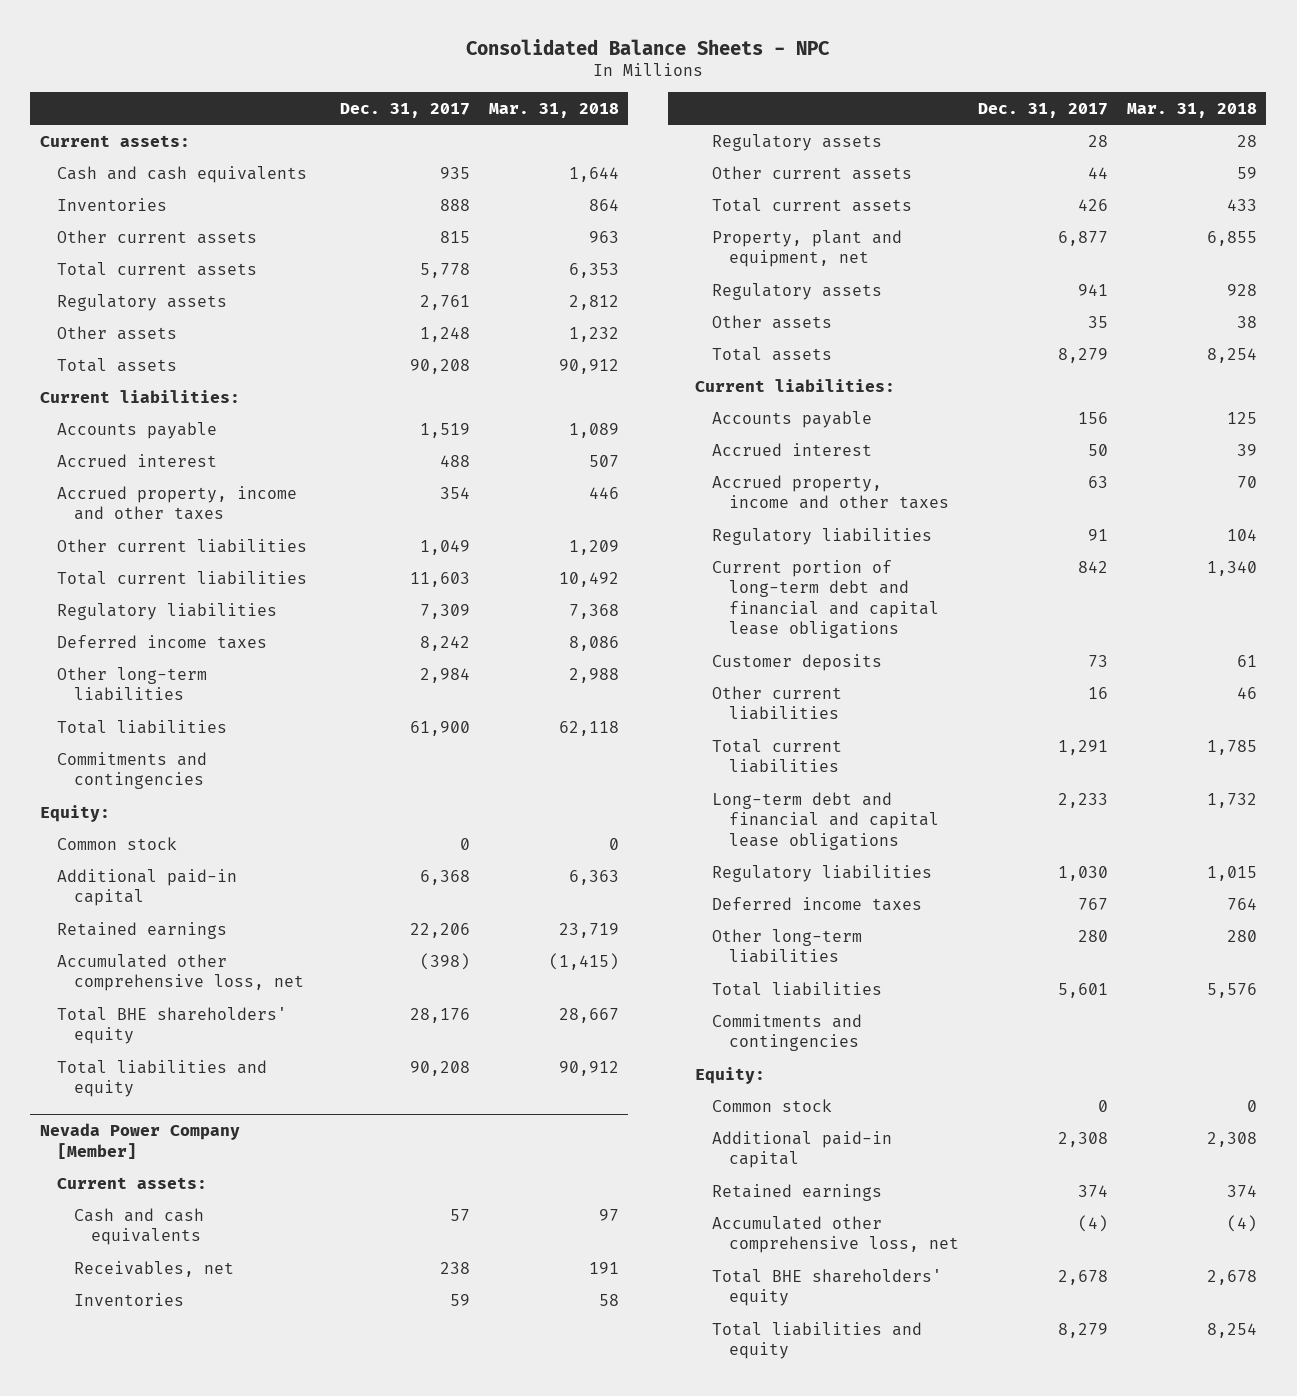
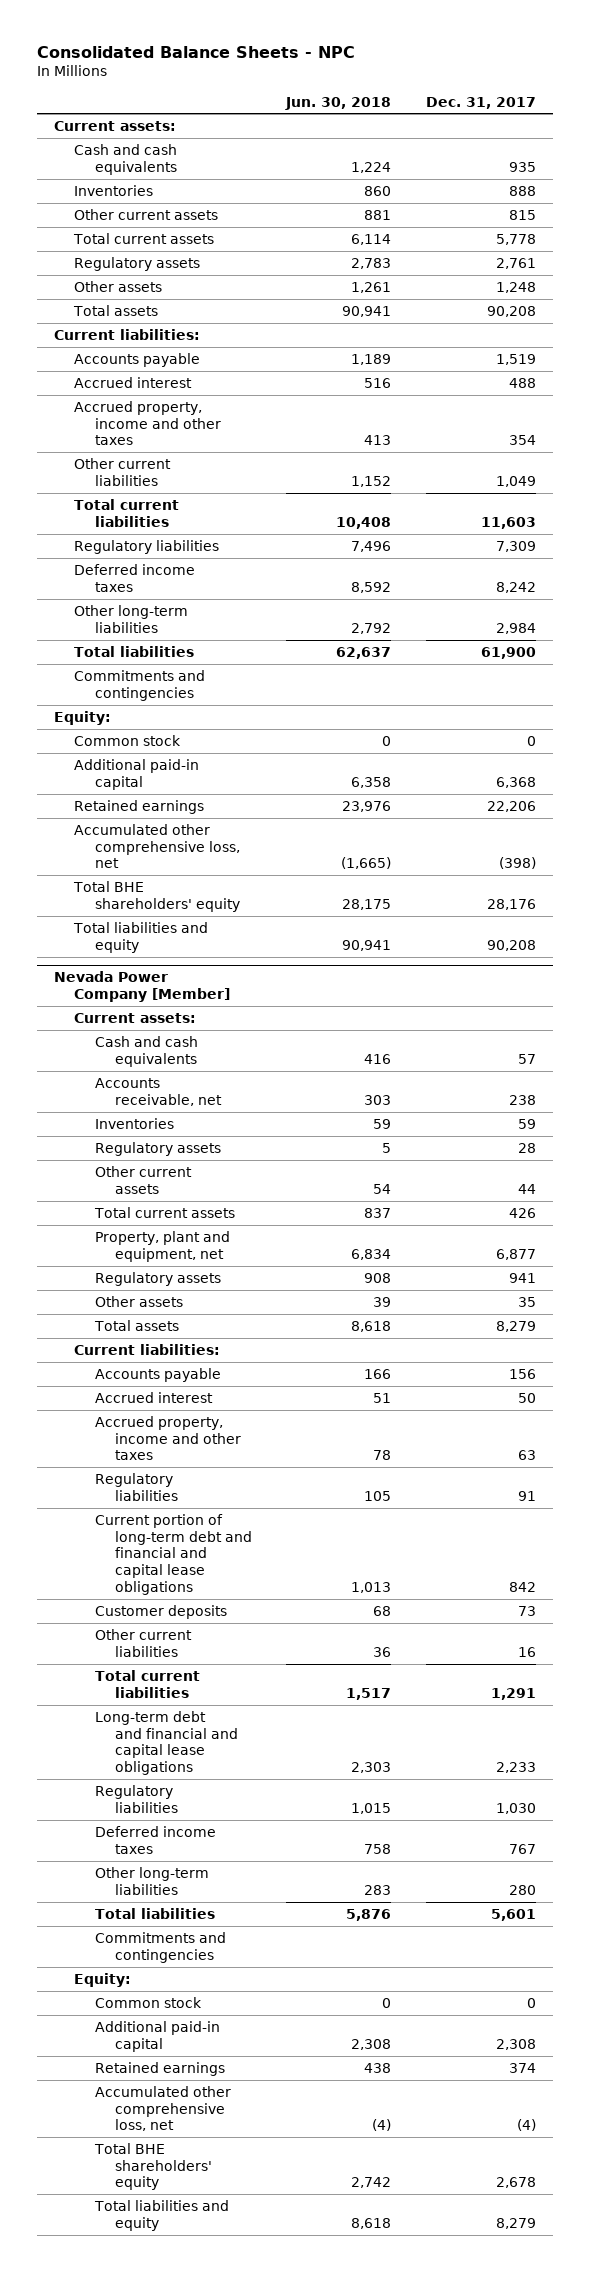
[488,102,619,118] Mar. 31, 2018 -> none
none -> [285,96,392,110] Jun. 30, 2018
[73,1260,234,1277] Receivables, net -> [94,1077,222,1106] Accounts receivable, net

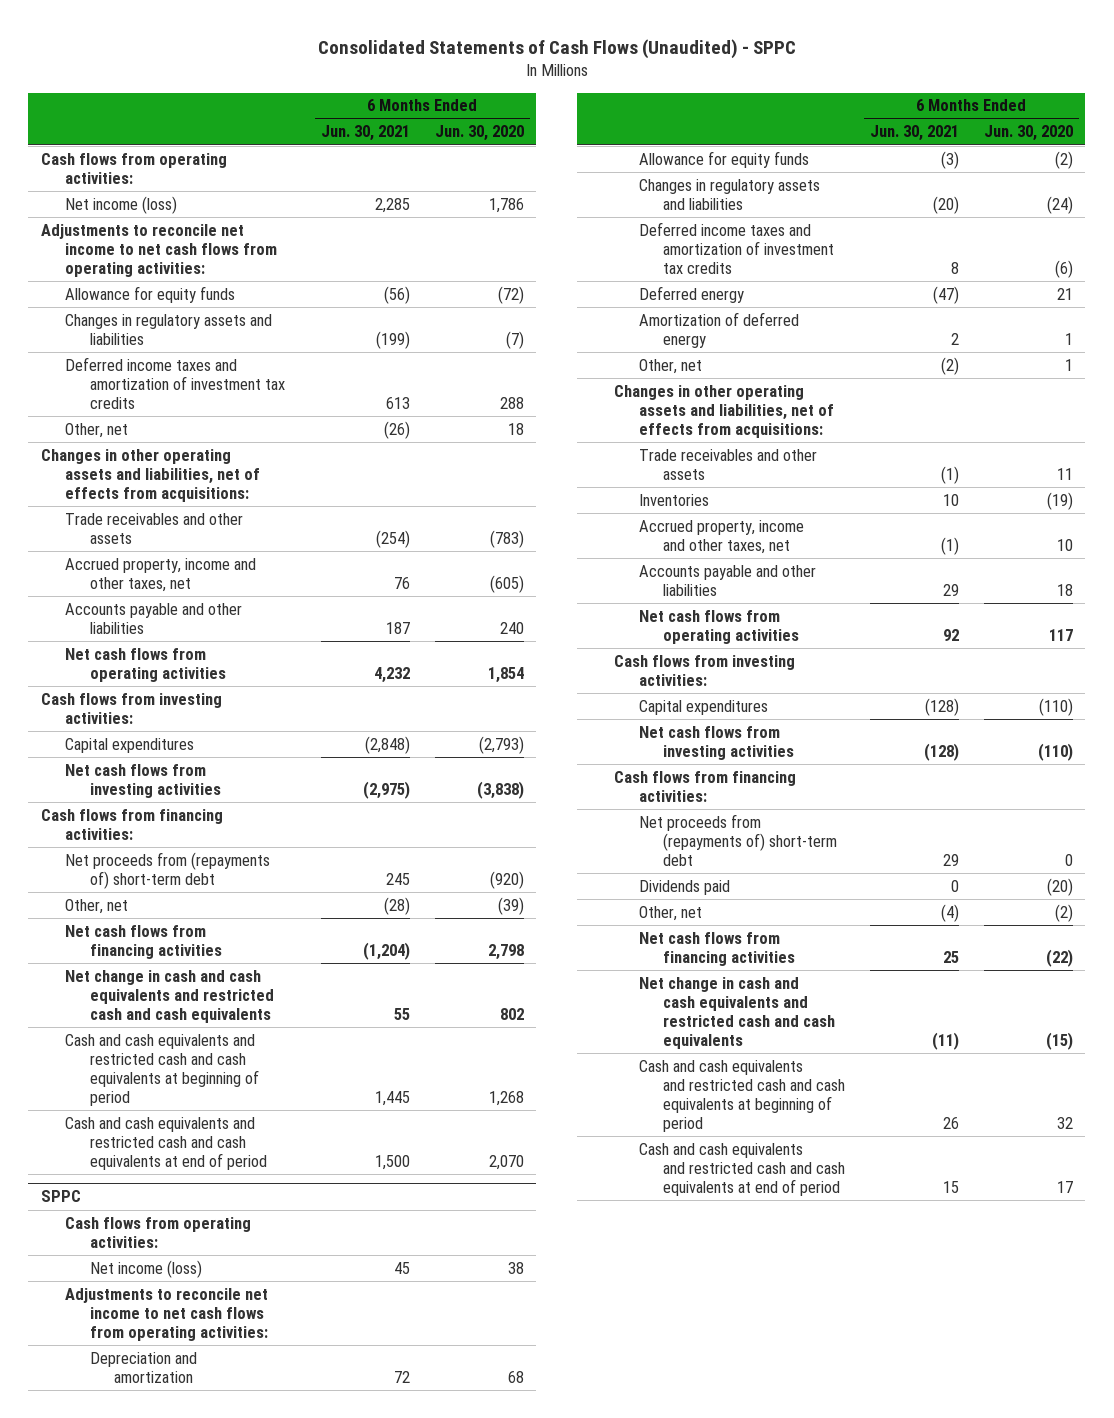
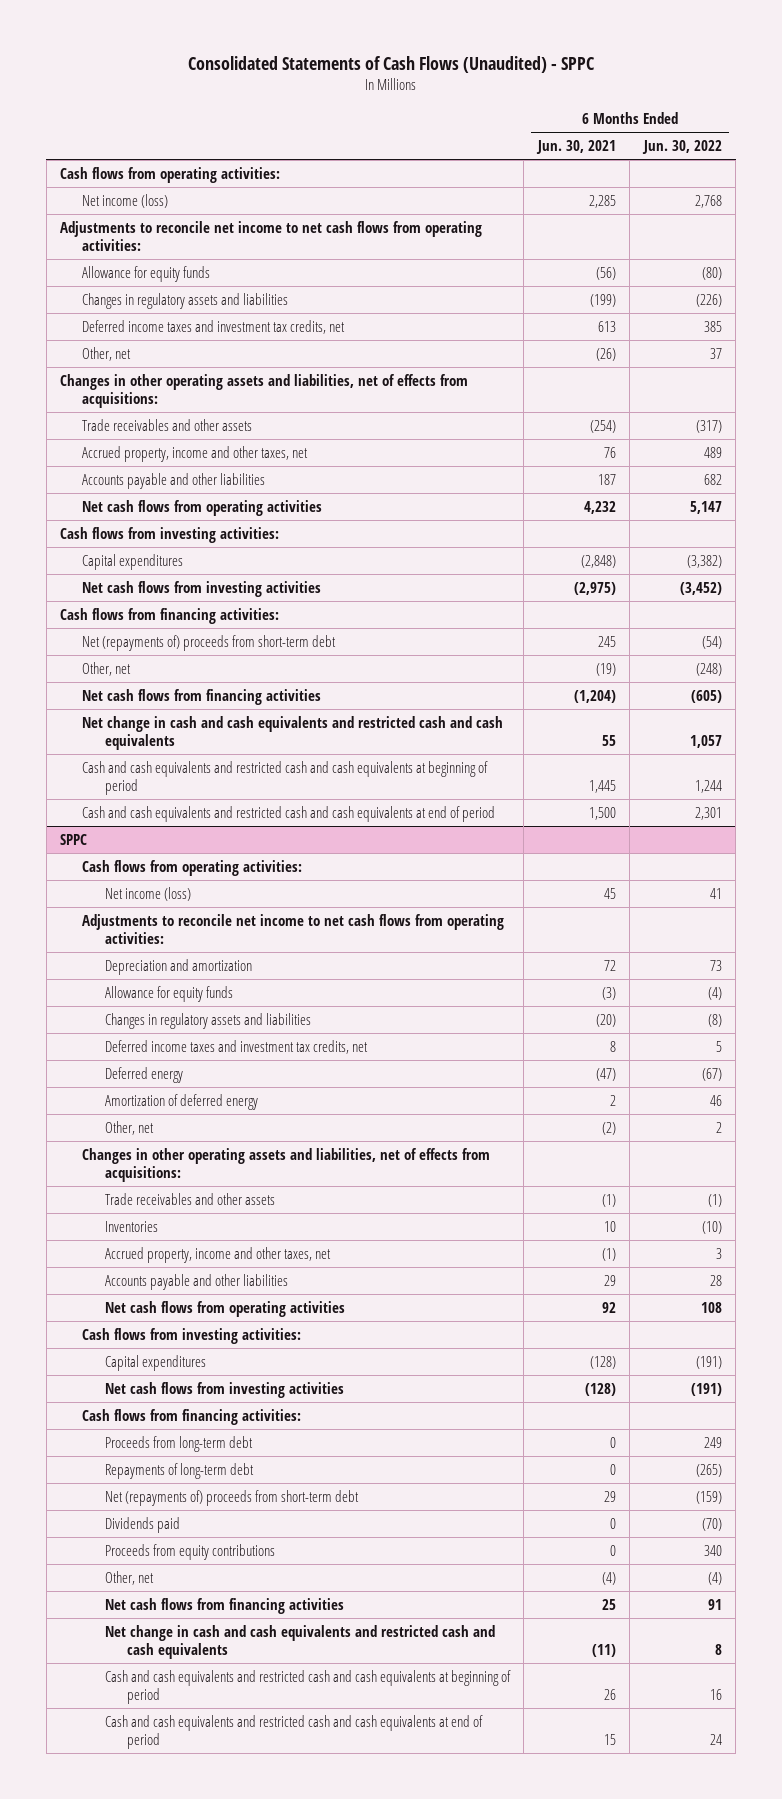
[434,125,524,142] Jun. 30, 2020 -> none
none -> [641,140,722,155] Jun. 30, 2022
[65,356,285,410] Deferred income taxes and amortization of investment tax credits -> [82,319,346,334] Deferred income taxes and investment tax credits, net
[65,851,271,889] Net proceeds from (repayments of) short-term debt -> [82,634,337,651] Net (repayments of) proceeds from short-term debt
[383,896,410,915] (28) -> [595,662,616,676] (19)
[638,221,835,275] Deferred income taxes and amortization of investment tax credits -> [104,1039,368,1054] Deferred income taxes and investment tax credits, net
none -> [104,1435,253,1452] Proceeds from long-term debt
none -> [104,1462,254,1479] Repayments of long-term debt
[638,813,838,867] Net proceeds from (repayments of) short-term debt -> [104,1489,359,1506] Net (repayments of) proceeds from short-term debt
none -> [104,1543,275,1560] Proceeds from equity contributions

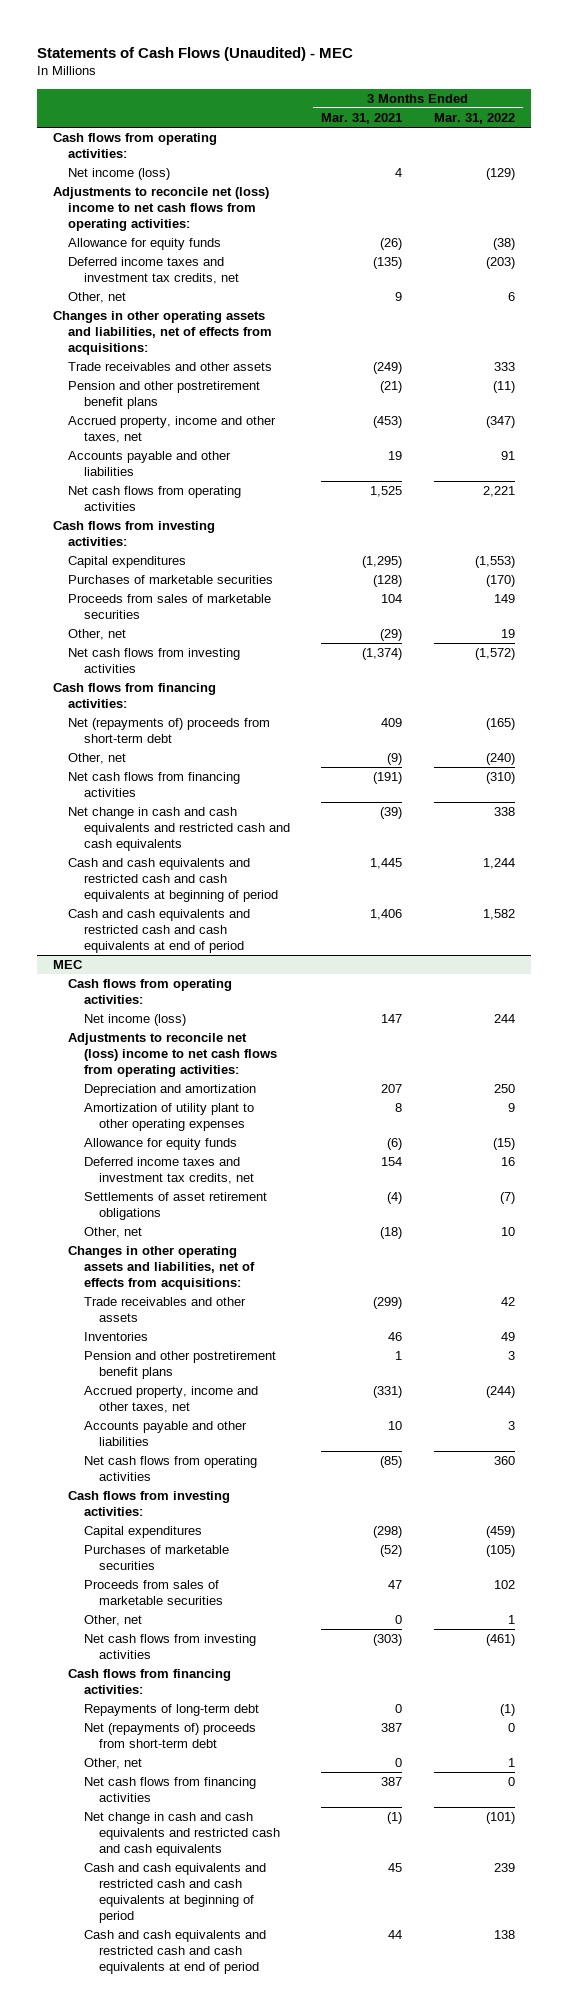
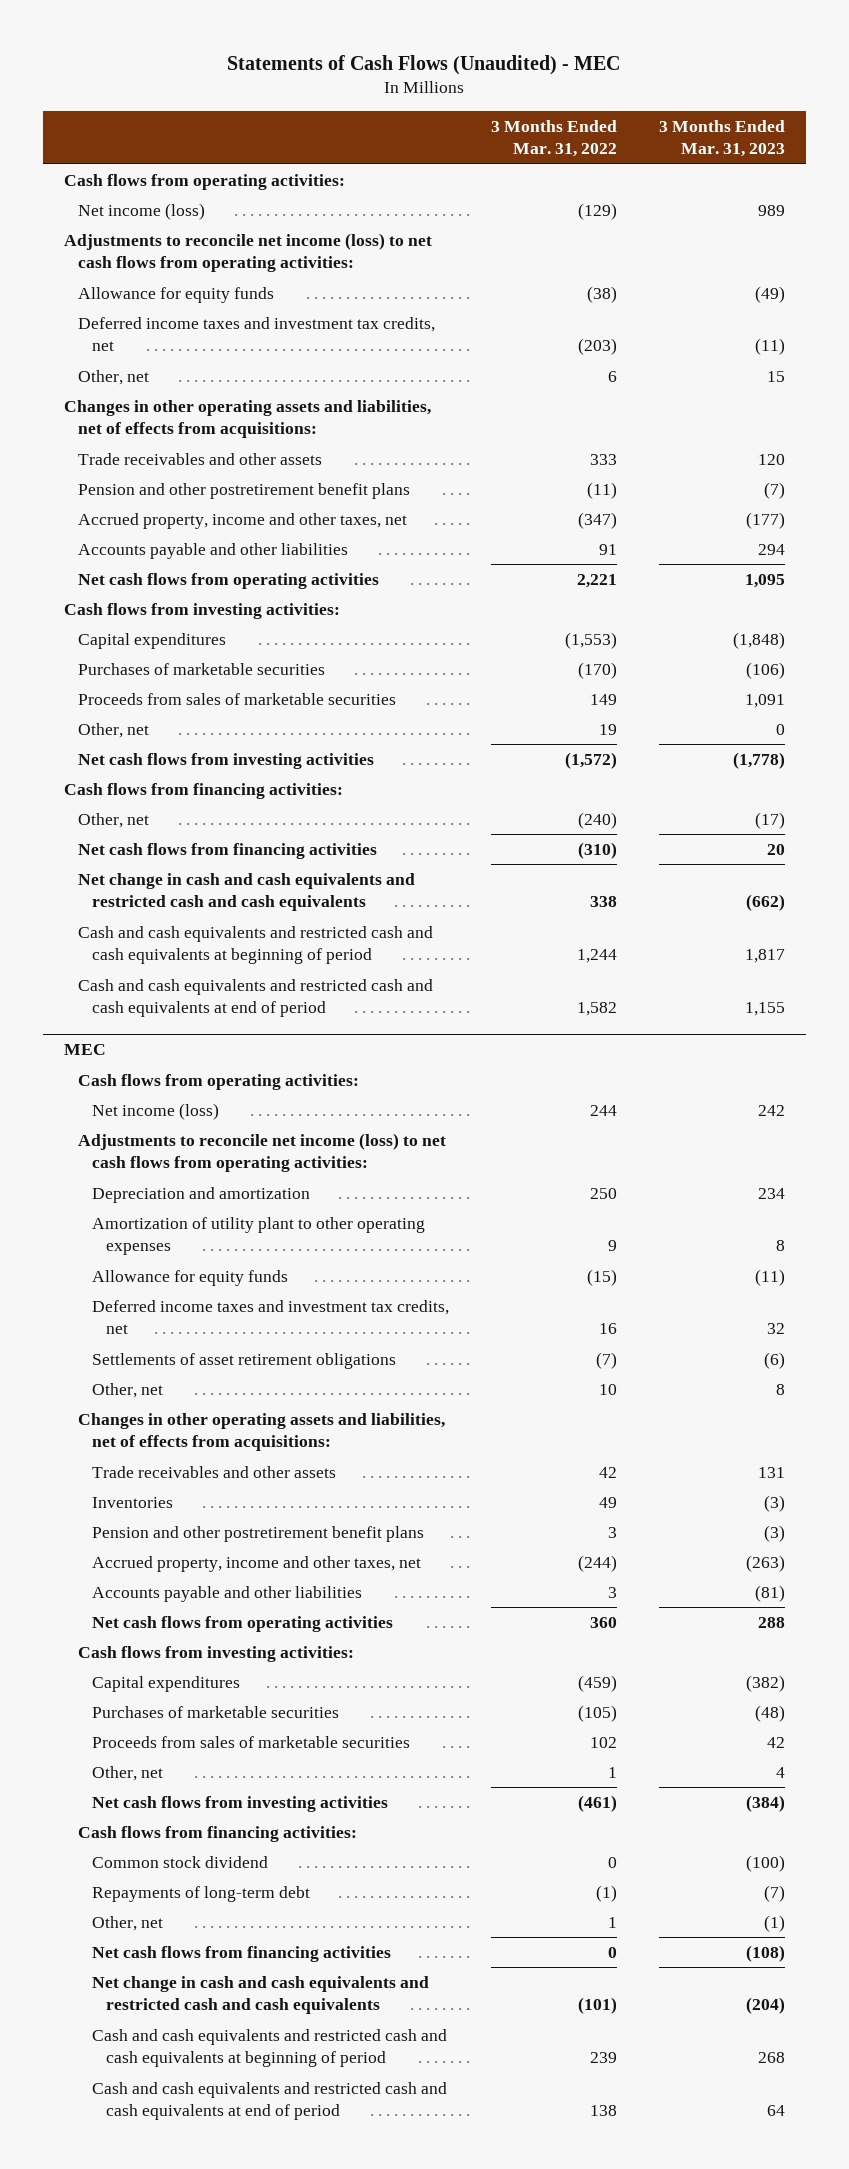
[321,113,403,125] Mar. 31, 2021 -> none
none -> [658,119,785,158] 3 Months Ended Mar. 31, 2023
[52,187,269,231] Adjustments to reconcile net (loss) income to net cash flows from operating activities: -> [64,232,433,273] Adjustments to reconcile net income (loss) to net cash flows from operating activities:
[68,718,271,743] Net (repayments of) proceeds from short-term debt -> none
[68,1033,277,1077] Adjustments to reconcile net (loss) income to net cash flows from operating activities: -> [78,1132,447,1173] Adjustments to reconcile net income (loss) to net cash flows from operating activities:
none -> [92,1855,269,1868] Common stock dividend
[83,1723,256,1748] Net (repayments of) proceeds from short-term debt -> none

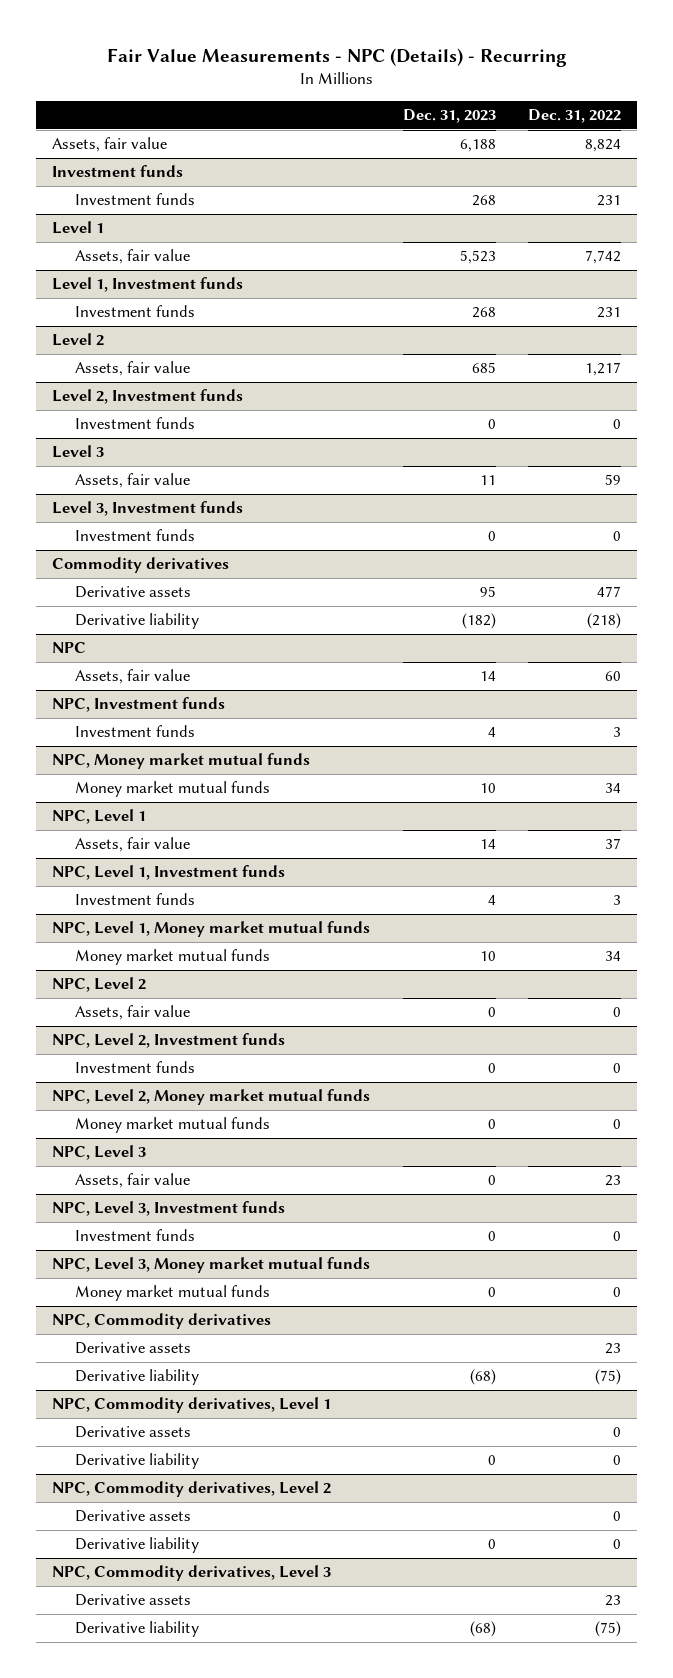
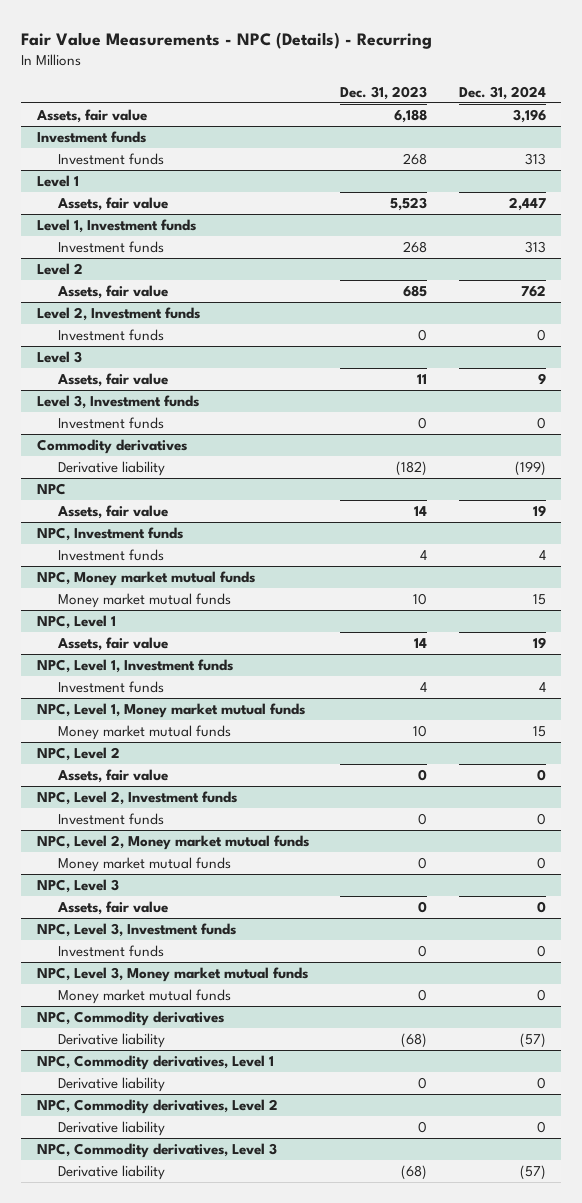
[527,109,621,124] Dec. 31, 2022 -> none
none -> [458,85,546,100] Dec. 31, 2024
[74,586,191,599] Derivative assets -> none
[74,1342,191,1355] Derivative assets -> none
[74,1426,191,1439] Derivative assets -> none
[74,1510,191,1523] Derivative assets -> none
[74,1594,191,1607] Derivative assets -> none

